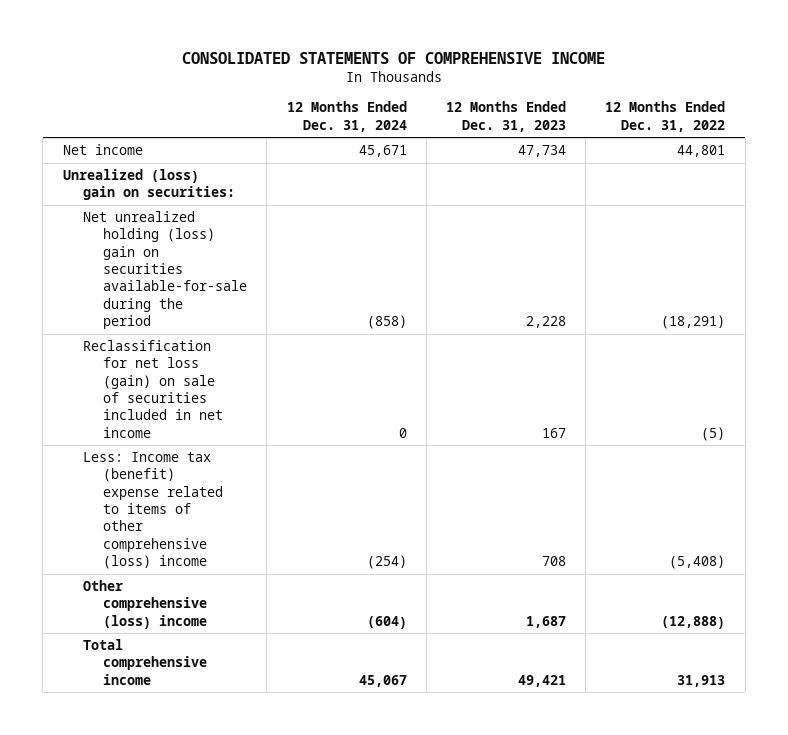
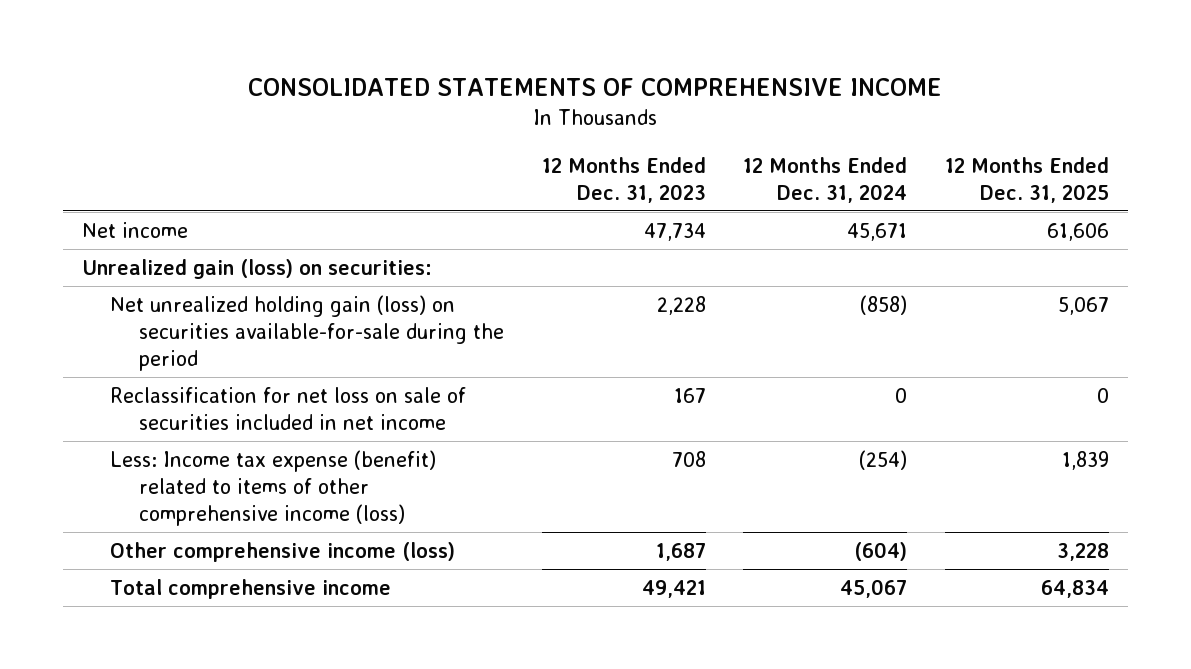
[605,101,726,132] 12 Months Ended Dec. 31, 2022 -> none
none -> [945,156,1110,203] 12 Months Ended Dec. 31, 2025
[62,169,235,201] Unrealized (loss) gain on securities: -> [81,258,432,279] Unrealized gain (loss) on securities:
[82,211,248,330] Net unrealized holding (loss) gain on securities available-for-sale during the period -> [110,294,504,371] Net unrealized holding gain (loss) on securities available-for-sale during the period
[82,340,224,438] Reclassification for net loss (gain) on sale of securities included in net income -> [110,386,467,430] Reclassification for net loss on sale of securities included in net income
[82,452,224,570] Less: Income tax (benefit) expense related to items of other comprehensive (loss) income -> [110,449,437,526] Less: Income tax expense (benefit) related to items of other comprehensive income (loss)
[82,580,208,629] Other comprehensive (loss) income -> [110,541,456,562] Other comprehensive income (loss)

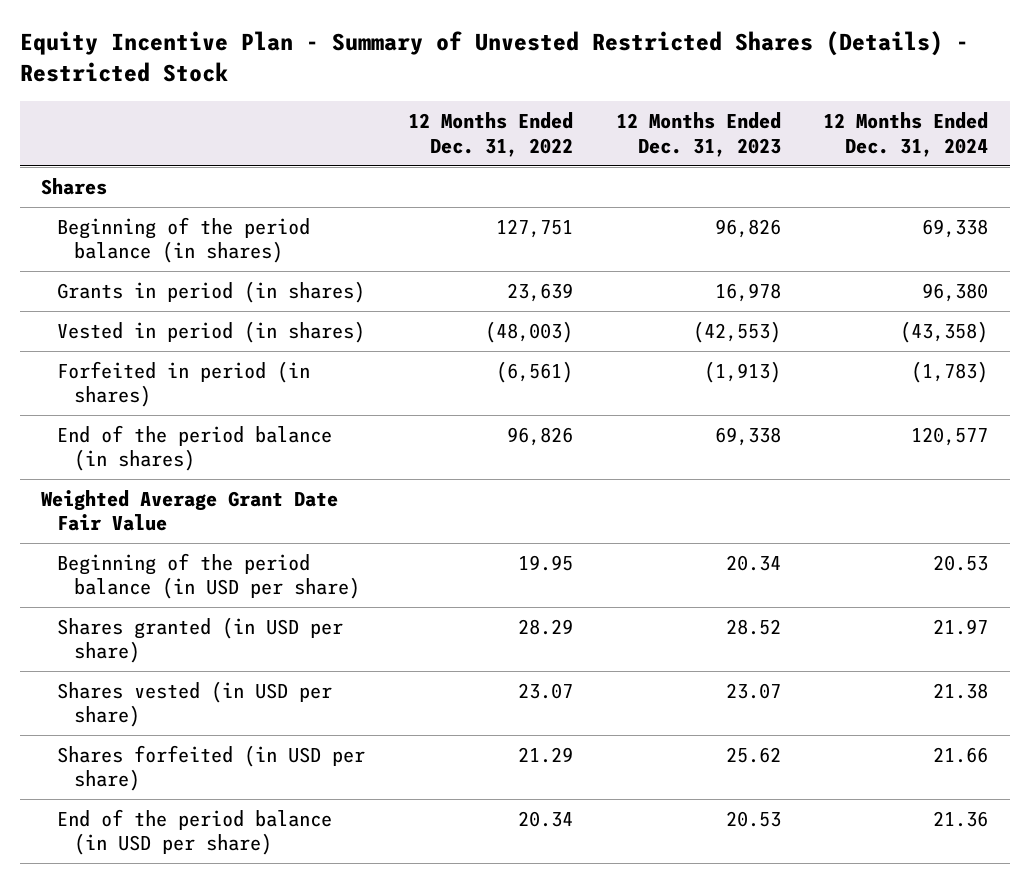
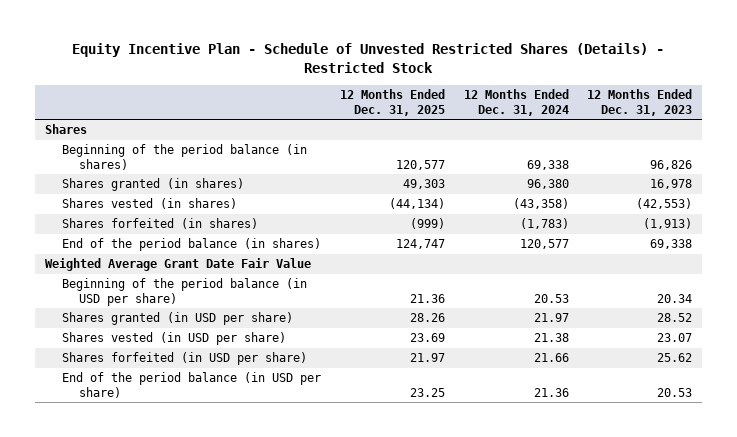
[19,31,969,83] Equity Incentive Plan - Summary of Unvested Restricted Shares (Details) - Restricted Stock -> [72,43,665,73] Equity Incentive Plan - Schedule of Unvested Restricted Shares (Details) - Restricted Stock
[408,112,574,157] 12 Months Ended Dec. 31, 2022 -> none
none -> [339,89,445,116] 12 Months Ended Dec. 31, 2025
[57,280,366,303] Grants in period (in shares) -> [62,178,245,192] Shares granted (in shares)
[57,320,366,343] Vested in period (in shares) -> [62,198,238,210] Shares vested (in shares)
[57,360,311,408] Forfeited in period (in shares) -> [62,218,259,230] Shares forfeited (in shares)

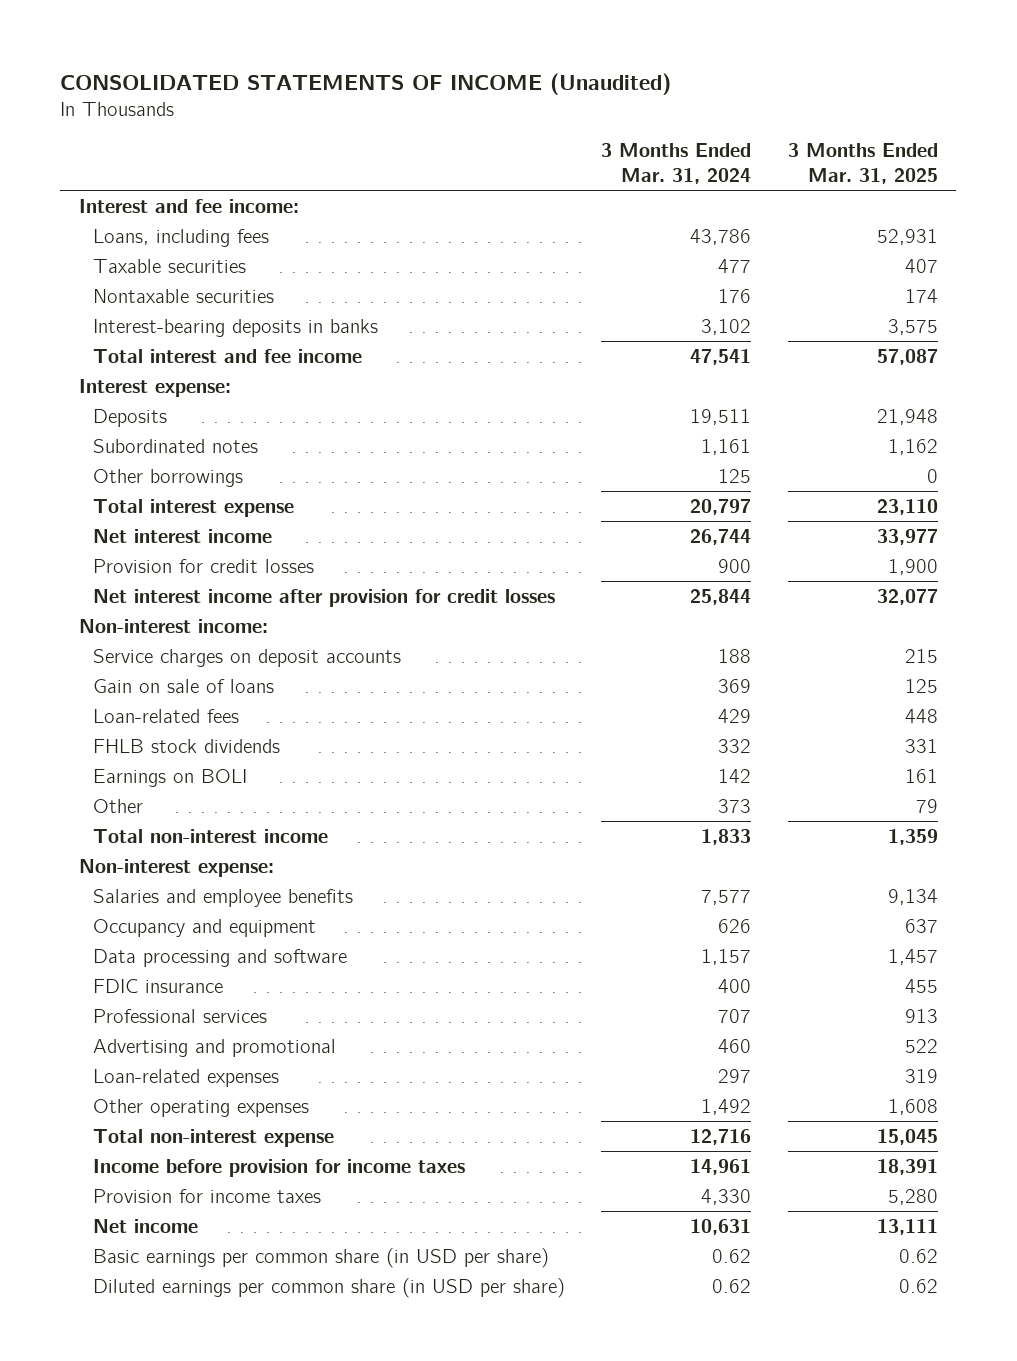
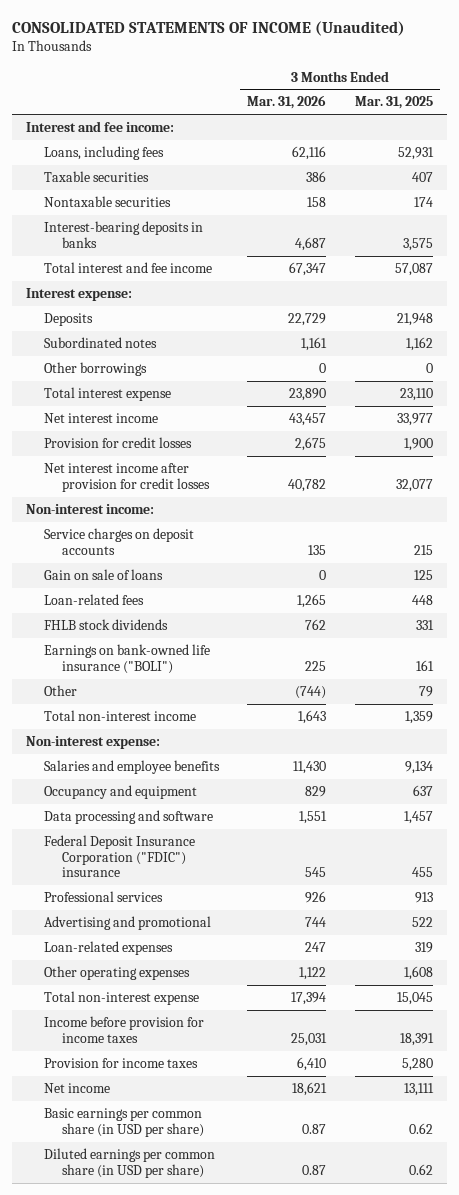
[601,143,752,184] 3 Months Ended Mar. 31, 2024 -> none
none -> [247,95,327,110] Mar. 31, 2026
[92,768,247,787] Earnings on BOLI -> [43,644,210,674] Earnings on bank-owned life insurance ("BOLI")
[92,978,223,993] FDIC insurance -> [43,835,195,878] Federal Deposit Insurance Corporation ("FDIC") insurance

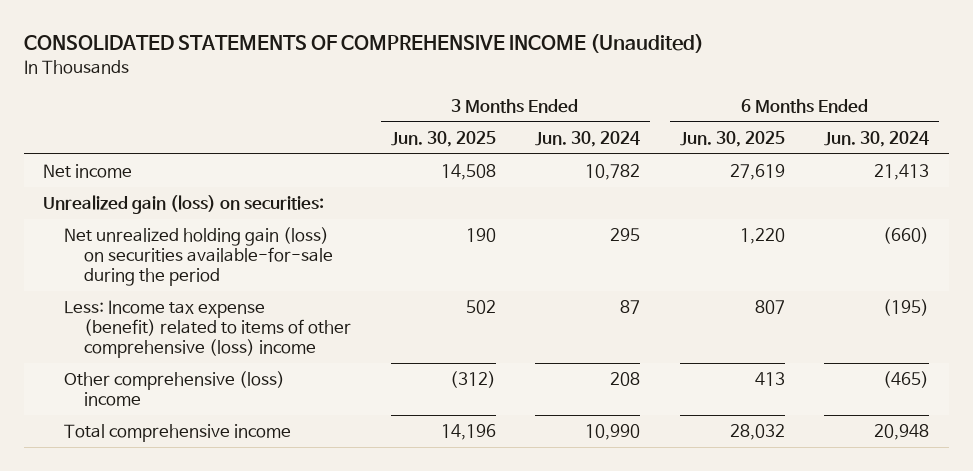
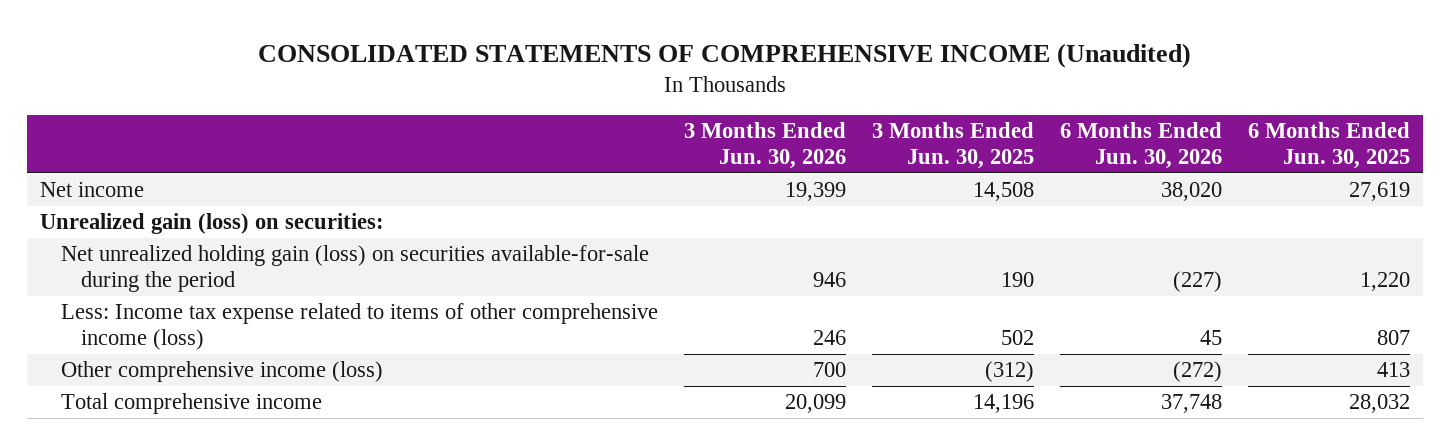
[535,130,641,147] Jun. 30, 2024 -> none
[824,130,930,147] Jun. 30, 2024 -> none
none -> [683,121,846,170] 3 Months Ended Jun. 30, 2026
none -> [1059,121,1222,170] 6 Months Ended Jun. 30, 2026
[63,300,352,358] Less: Income tax expense (benefit) related to items of other comprehensive (loss) income -> [60,303,658,351] Less: Income tax expense related to items of other comprehensive income (loss)
[63,371,285,406] Other comprehensive (loss) income -> [60,361,383,383] Other comprehensive income (loss)

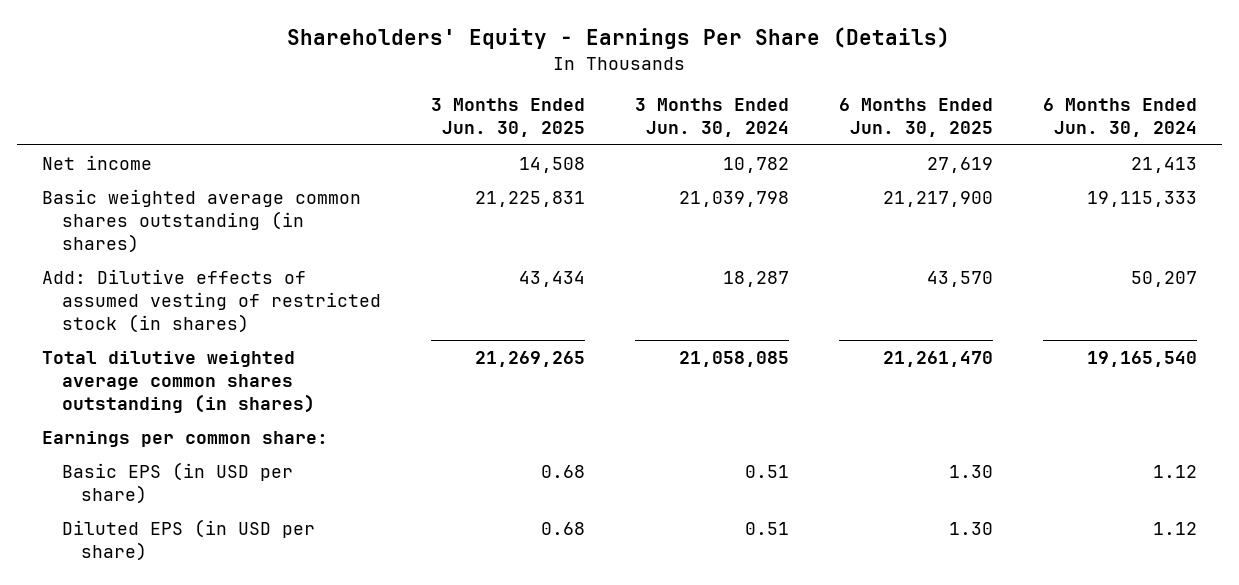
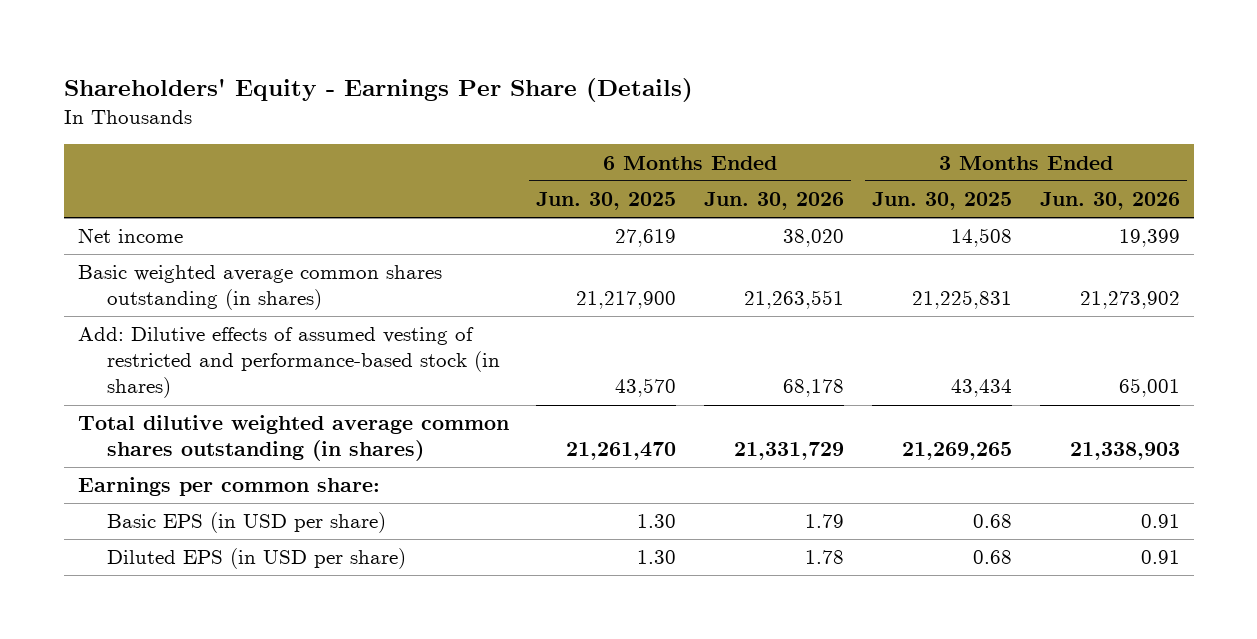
[634,98,789,138] 3 Months Ended Jun. 30, 2024 -> none
[1042,98,1197,138] 6 Months Ended Jun. 30, 2024 -> none
none -> [704,192,845,211] Jun. 30, 2026
none -> [1039,192,1180,211] Jun. 30, 2026
[42,268,381,333] Add: Dilutive effects of assumed vesting of restricted stock (in shares) -> [77,327,500,399] Add: Dilutive effects of assumed vesting of restricted and performance-based stock (in shares)

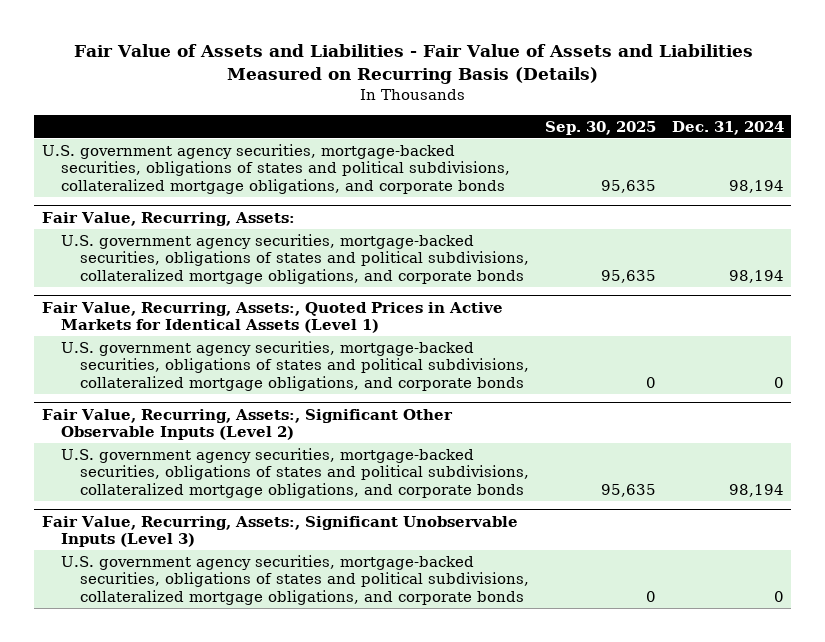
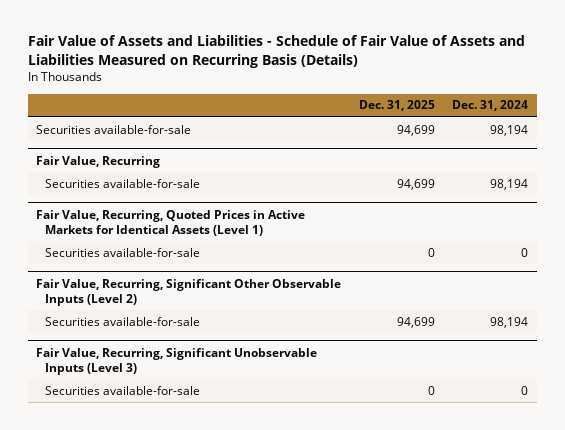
[73,43,753,84] Fair Value of Assets and Liabilities - Fair Value of Assets and Liabilities Measured on Recurring Basis (Details) -> [27,35,525,69] Fair Value of Assets and Liabilities - Schedule of Fair Value of Assets and Liabilities Measured on Recurring Basis (Details)
[544,120,656,135] Sep. 30, 2025 -> none
none -> [358,100,435,112] Dec. 31, 2025
[41,144,510,194] U.S. government agency securities, mortgage-backed securities, obligations of states and political subdivisions, collateralized mortgage obligations, and corporate bonds -> [36,124,192,134] Securities available-for-sale
[41,211,295,226] Fair Value, Recurring, Assets: -> [36,155,161,168] Fair Value, Recurring
[60,234,529,284] U.S. government agency securities, mortgage-backed securities, obligations of states and political subdivisions, collateralized mortgage obligations, and corporate bonds -> [45,178,201,188] Securities available-for-sale
[41,301,503,333] Fair Value, Recurring, Assets:, Quoted Prices in Active Markets for Identical Assets (Level 1) -> [36,209,306,237] Fair Value, Recurring, Quoted Prices in Active Markets for Identical Assets (Level 1)
[60,341,529,391] U.S. government agency securities, mortgage-backed securities, obligations of states and political subdivisions, collateralized mortgage obligations, and corporate bonds -> [45,247,201,257] Securities available-for-sale
[41,408,453,440] Fair Value, Recurring, Assets:, Significant Other Observable Inputs (Level 2) -> [36,278,342,307] Fair Value, Recurring, Significant Other Observable Inputs (Level 2)
[60,448,529,498] U.S. government agency securities, mortgage-backed securities, obligations of states and political subdivisions, collateralized mortgage obligations, and corporate bonds -> [45,316,201,326] Securities available-for-sale
[41,515,518,547] Fair Value, Recurring, Assets:, Significant Unobservable Inputs (Level 3) -> [36,347,318,376] Fair Value, Recurring, Significant Unobservable Inputs (Level 3)
[60,555,529,605] U.S. government agency securities, mortgage-backed securities, obligations of states and political subdivisions, collateralized mortgage obligations, and corporate bonds -> [45,385,201,395] Securities available-for-sale

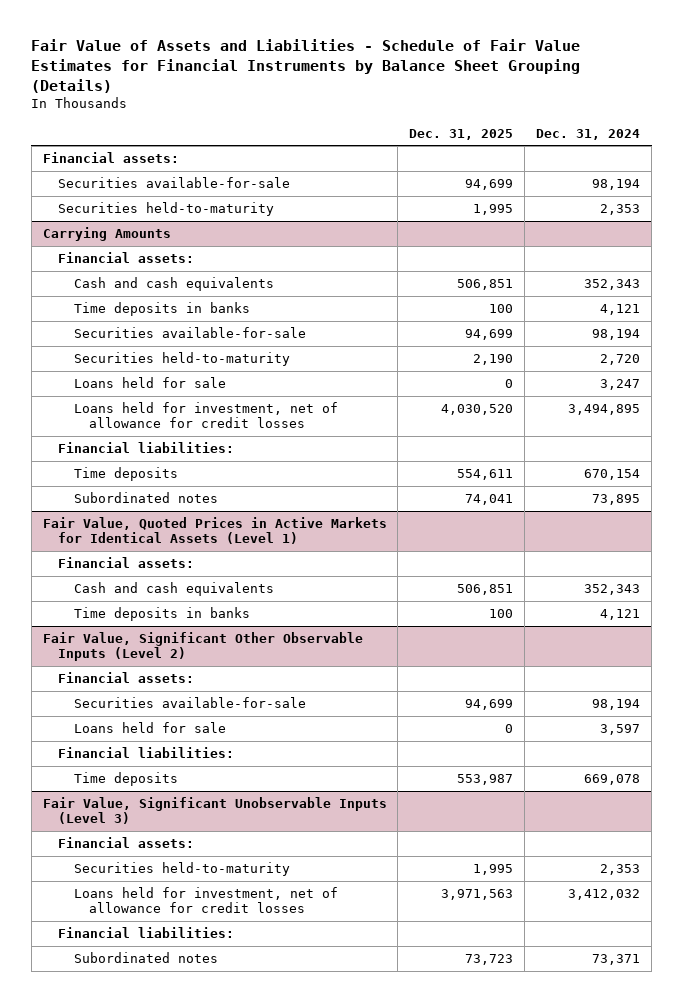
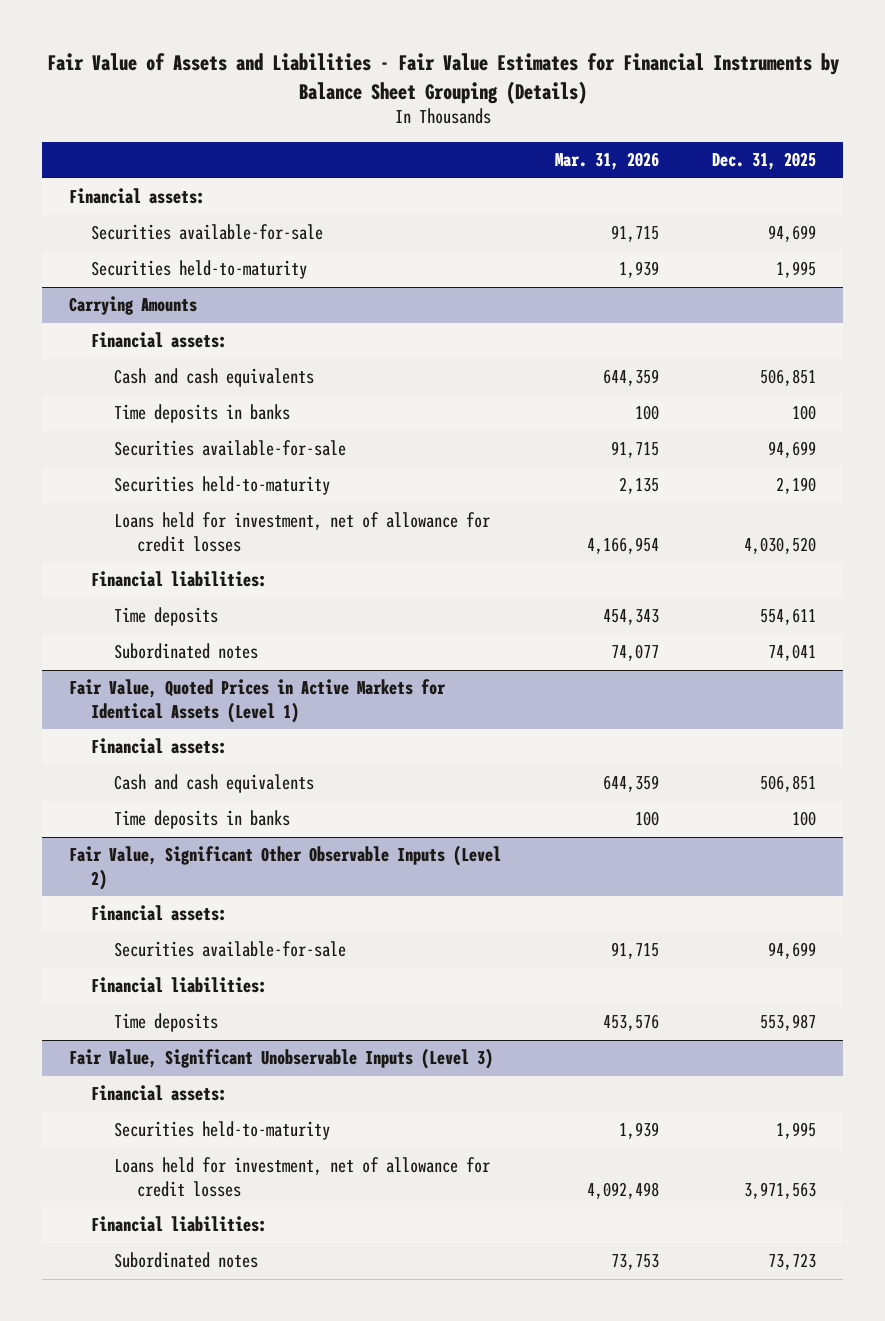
[31,38,581,93] Fair Value of Assets and Liabilities - Schedule of Fair Value Estimates for Financial Instruments by Balance Sheet Grouping (Details) -> [46,53,839,104] Fair Value of Assets and Liabilities - Fair Value Estimates for Financial Instruments by Balance Sheet Grouping (Details)
[536,128,641,140] Dec. 31, 2024 -> none
none -> [554,152,659,171] Mar. 31, 2026
[73,376,226,388] Loans held for sale -> none
[73,721,226,733] Loans held for sale -> none

